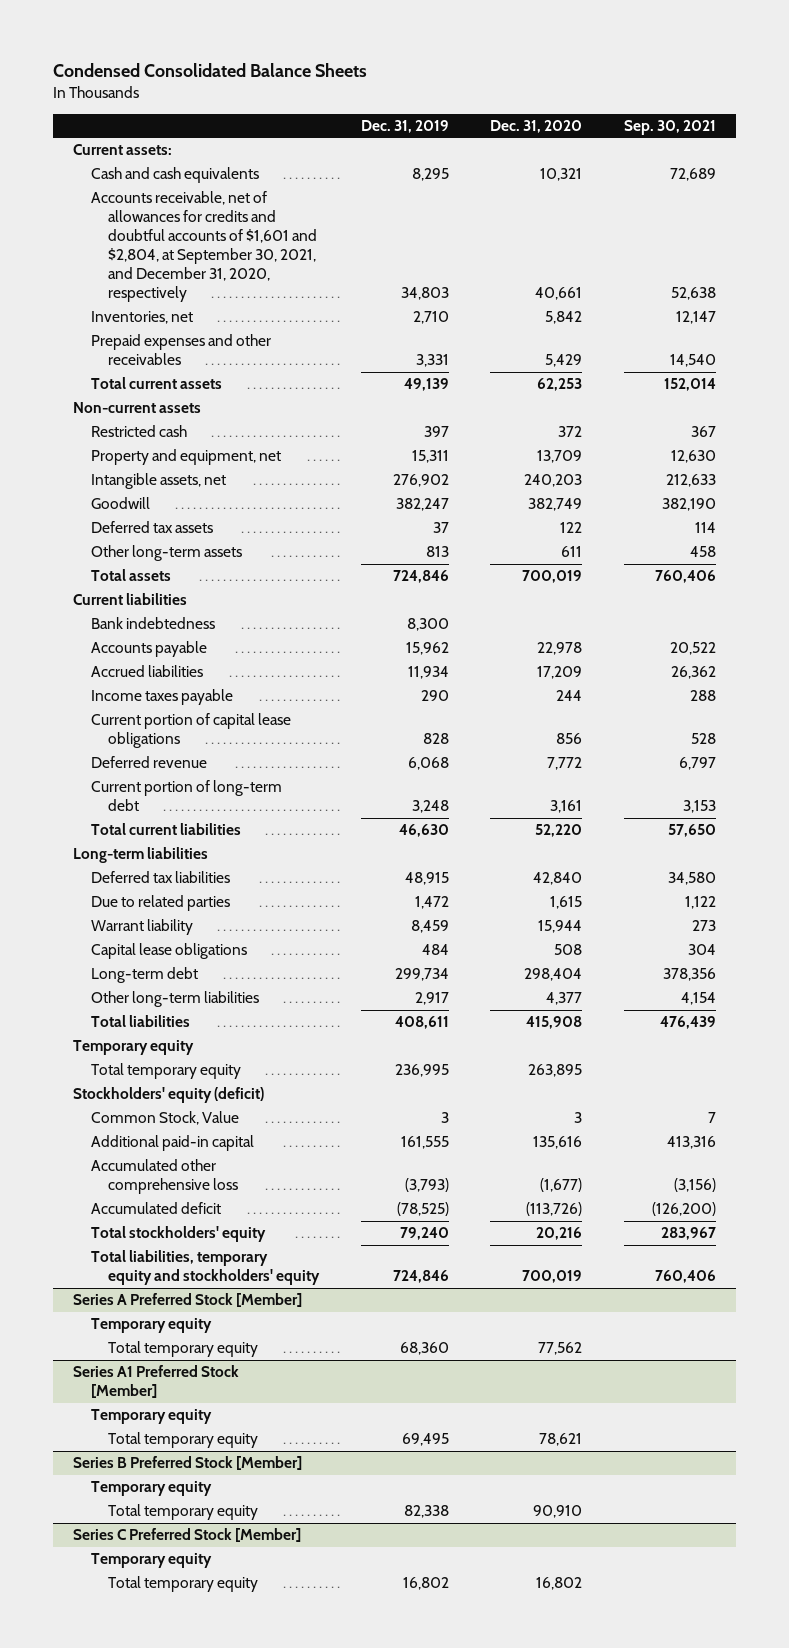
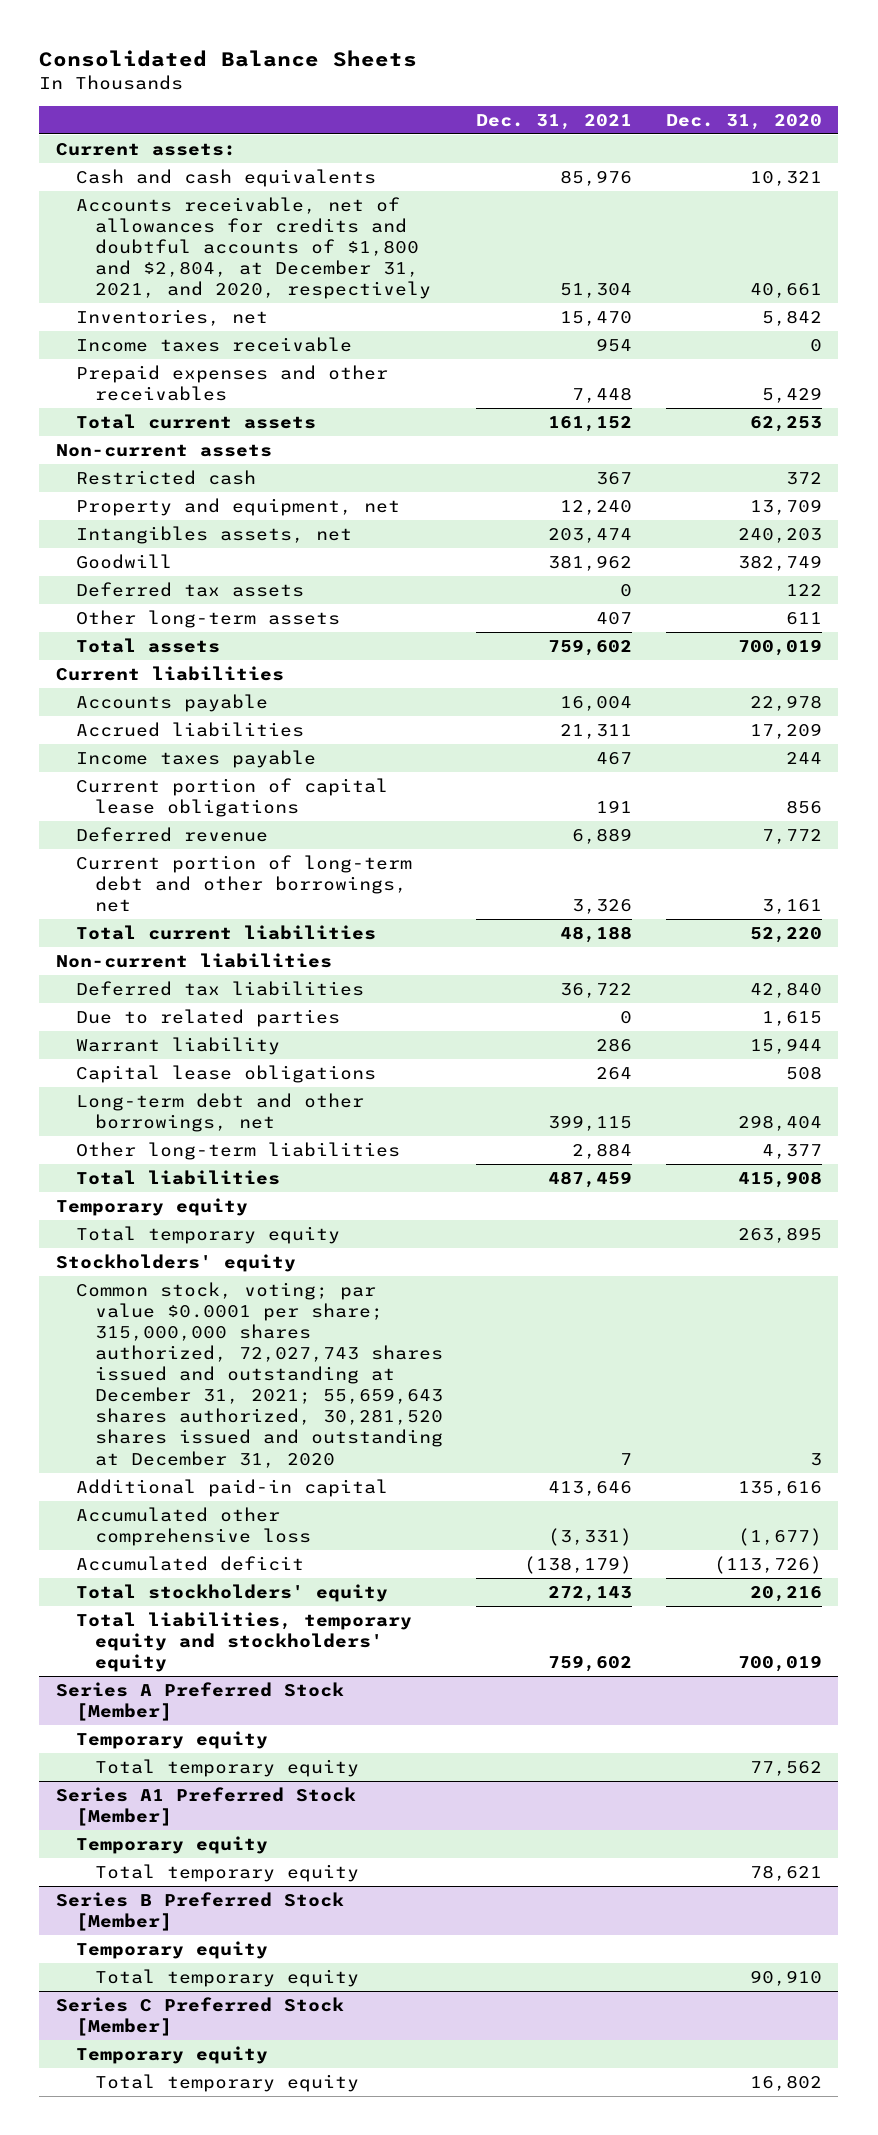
[52,62,367,77] Condensed Consolidated Balance Sheets -> [39,49,418,67] Consolidated Balance Sheets
[360,119,449,133] Dec. 31, 2019 -> none
[623,119,716,135] Sep. 30, 2021 -> none
none -> [476,113,633,130] Dec. 31, 2021
[90,191,318,303] Accounts receivable, net of allowances for credits and doubtful accounts of $1,601 and $2,804, at September 30, 2021, and December 31, 2020, respectively -> [75,196,432,300] Accounts receivable, net of allowances for credits and doubtful accounts of $1,800 and $2,804, at December 31, 2021, and 2020, respectively
none -> [75,336,352,352] Income taxes receivable
[90,473,226,490] Intangible assets, net -> [75,525,352,544] Intangibles assets, net
[90,617,215,630] Bank indebtedness -> none
[90,780,282,812] Current portion of long-term debt -> [75,854,412,913] Current portion of long-term debt and other borrowings, net
[73,847,209,864] Long-term liabilities -> [56,952,333,968] Non-current liabilities
[90,967,198,984] Long-term debt -> [75,1092,364,1133] Long-term debt and other borrowings, net
[73,1087,265,1104] Stockholders' equity (deficit) -> [56,1253,297,1272] Stockholders' equity
[90,1111,239,1126] Common Stock, Value -> [75,1281,444,1468] Common stock, voting; par value $0.0001 per share; 315,000,000 shares authorized, 72,027,743 shares issued and outstanding at December 31, 2021; 55,659,643 shares authorized, 30,281,520 shares issued and outstanding at December 31, 2020

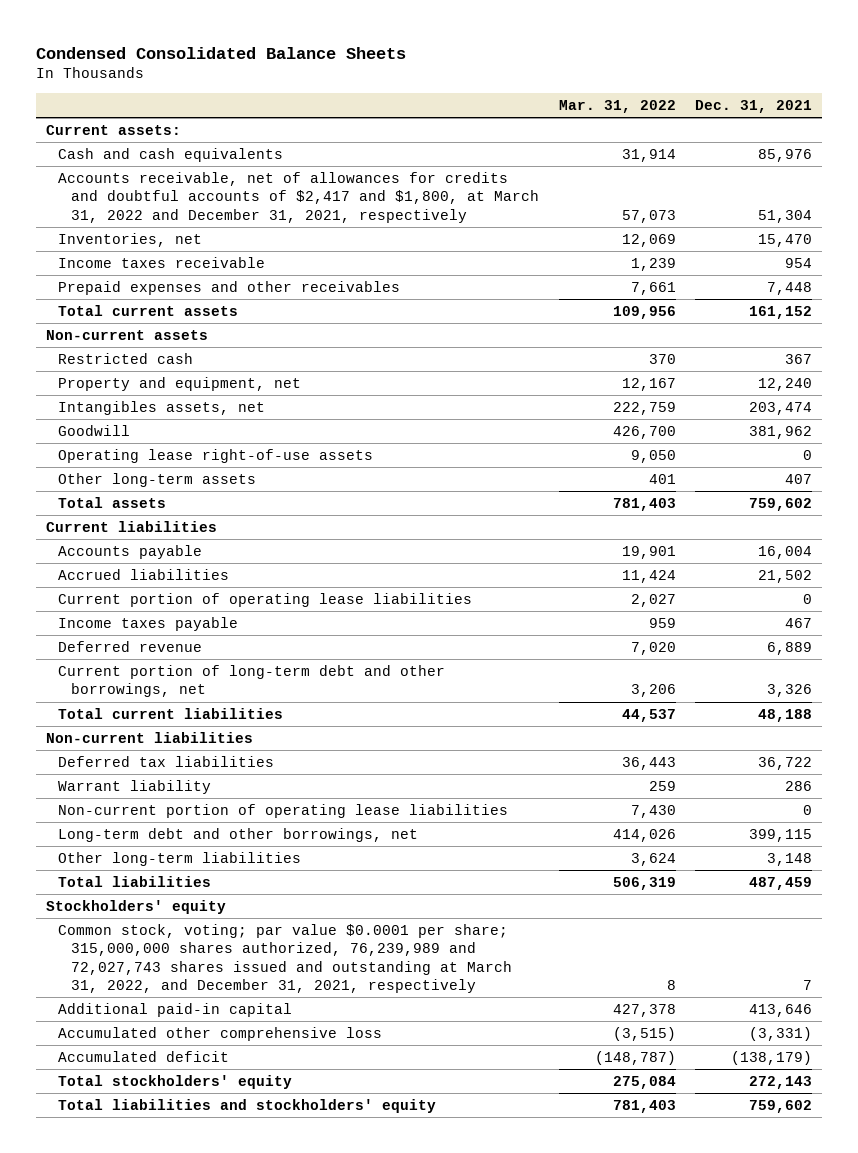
[39,49,418,67] Consolidated Balance Sheets -> [35,46,406,59] Condensed Consolidated Balance Sheets
[665,113,822,130] Dec. 31, 2020 -> none
none -> [558,100,676,114] Mar. 31, 2022
[75,196,432,300] Accounts receivable, net of allowances for credits and doubtful accounts of $1,800 and $2,804, at December 31, 2021, and 2020, respectively -> [58,172,539,223] Accounts receivable, net of allowances for credits and doubtful accounts of $2,417 and $1,800, at March 31, 2022 and December 31, 2021, respectively
[75,581,304,597] Deferred tax assets -> none
none -> [58,449,374,464] Operating lease right-of-use assets
[560,723,633,739] 21,311 -> [758,570,813,584] 21,502
none -> [58,593,473,608] Current portion of operating lease liabilities
[75,777,388,818] Current portion of capital lease obligations -> none
[75,1008,340,1027] Due to related parties -> none
[75,1064,376,1083] Capital lease obligations -> none
none -> [58,804,509,819] Non-current portion of operating lease liabilities
[572,1142,633,1159] 2,884 -> [767,853,813,867] 3,148
[56,1197,249,1216] Temporary equity -> none
[75,1225,340,1244] Total temporary equity -> none
[75,1281,444,1468] Common stock, voting; par value $0.0001 per share; 315,000,000 shares authorized, 72,027,743 shares issued and outstanding at December 31, 2021; 55,659,643 shares authorized, 30,281,520 shares issued and outstanding at December 31, 2020 -> [58,924,512,993] Common stock, voting; par value $0.0001 per share; 315,000,000 shares authorized, 76,239,989 and 72,027,743 shares issued and outstanding at March 31, 2022, and December 31, 2021, respectively
[56,1681,345,1722] Series A Preferred Stock [Member] -> none
[75,1730,268,1749] Temporary equity -> none
[95,1758,360,1777] Total temporary equity -> none
[56,1786,357,1827] Series A1 Preferred Stock [Member] -> none
[75,1835,268,1854] Temporary equity -> none
[95,1863,360,1882] Total temporary equity -> none
[56,1891,345,1932] Series B Preferred Stock [Member] -> none
[75,1940,268,1959] Temporary equity -> none
[95,1968,360,1987] Total temporary equity -> none
[56,1996,345,2037] Series C Preferred Stock [Member] -> none
[75,2045,268,2064] Temporary equity -> none
[95,2073,360,2092] Total temporary equity -> none
[75,1611,412,1673] Total liabilities, temporary equity and stockholders' equity -> [58,1099,437,1114] Total liabilities and stockholders' equity

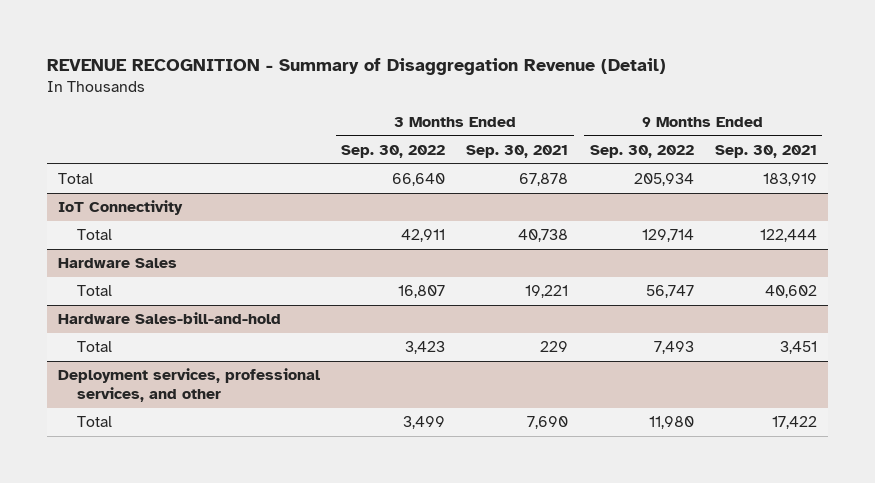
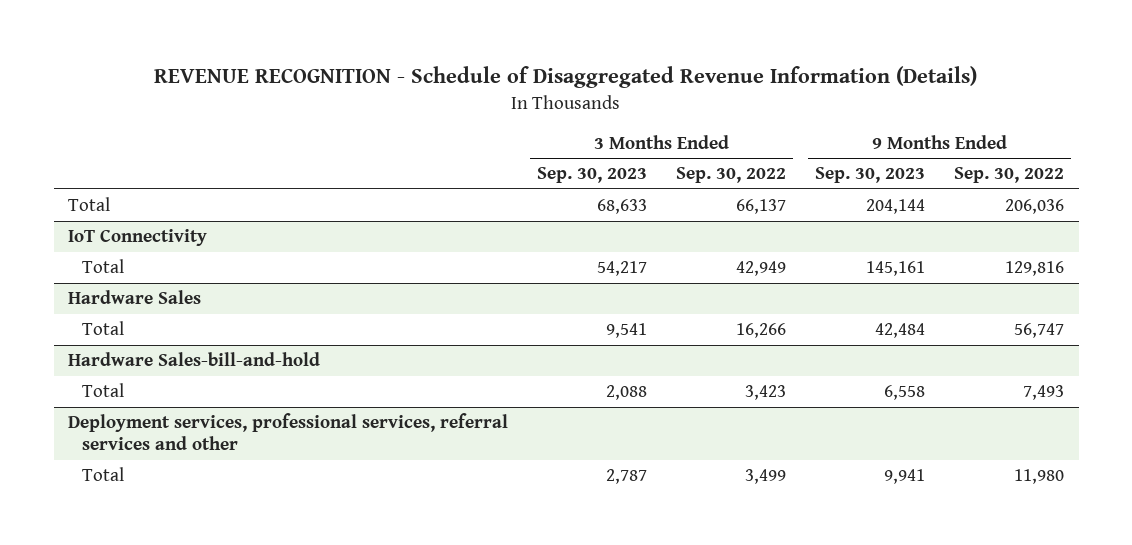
[47,58,667,76] REVENUE RECOGNITION - Summary of Disaggregation Revenue (Detail) -> [154,66,978,89] REVENUE RECOGNITION - Schedule of Disaggregated Revenue Information (Details)
[466,144,569,158] Sep. 30, 2021 -> none
[715,144,818,158] Sep. 30, 2021 -> none
none -> [537,167,648,184] Sep. 30, 2023
none -> [815,167,926,184] Sep. 30, 2023
[392,173,446,187] 66,640 -> [736,199,787,215] 66,137
[633,173,694,187] 205,934 -> [1005,199,1065,215] 206,036
[401,229,446,243] 42,911 -> [736,261,787,277] 42,949
[641,229,694,243] 129,714 -> [1005,261,1065,277] 129,816
[398,285,446,299] 16,807 -> [736,323,787,339] 16,266
[57,368,320,403] Deployment services, professional services, and other -> [68,413,509,451] Deployment services, professional services, referral services and other

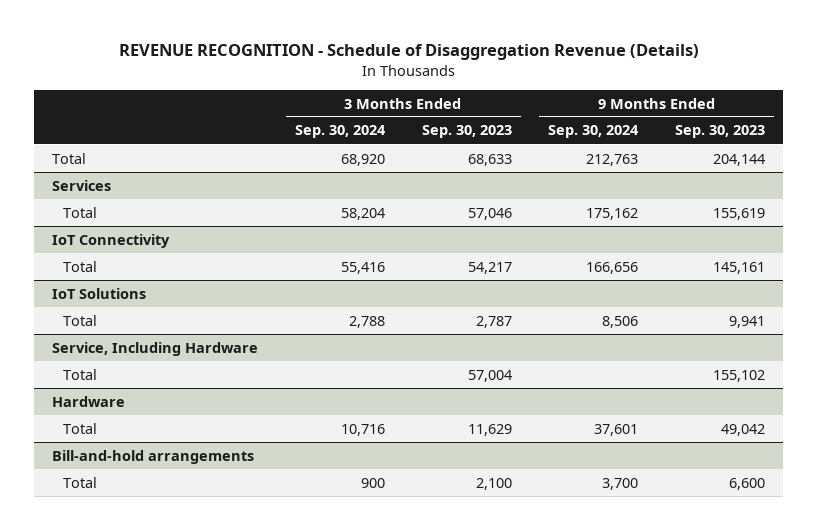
[154,66,978,89] REVENUE RECOGNITION - Schedule of Disaggregated Revenue Information (Details) -> [118,44,699,61] REVENUE RECOGNITION - Schedule of Disaggregation Revenue (Details)
[676,167,787,184] Sep. 30, 2022 -> none
[954,167,1065,184] Sep. 30, 2022 -> none
none -> [295,125,387,139] Sep. 30, 2024
none -> [548,125,640,139] Sep. 30, 2024
none -> [52,179,112,191] Services
none -> [63,206,98,218] Total
[68,290,202,305] Hardware Sales -> none
[82,321,125,336] Total -> none
[68,352,321,367] Hardware Sales-bill-and-hold -> none
[82,383,125,398] Total -> none
[68,413,509,451] Deployment services, professional services, referral services and other -> [52,287,147,299] IoT Solutions
none -> [52,341,259,356] Service, Including Hardware
none -> [63,368,98,380] Total
none -> [52,395,126,407] Hardware
none -> [63,422,98,434] Total
none -> [52,449,255,464] Bill-and-hold arrangements
none -> [63,476,98,488] Total

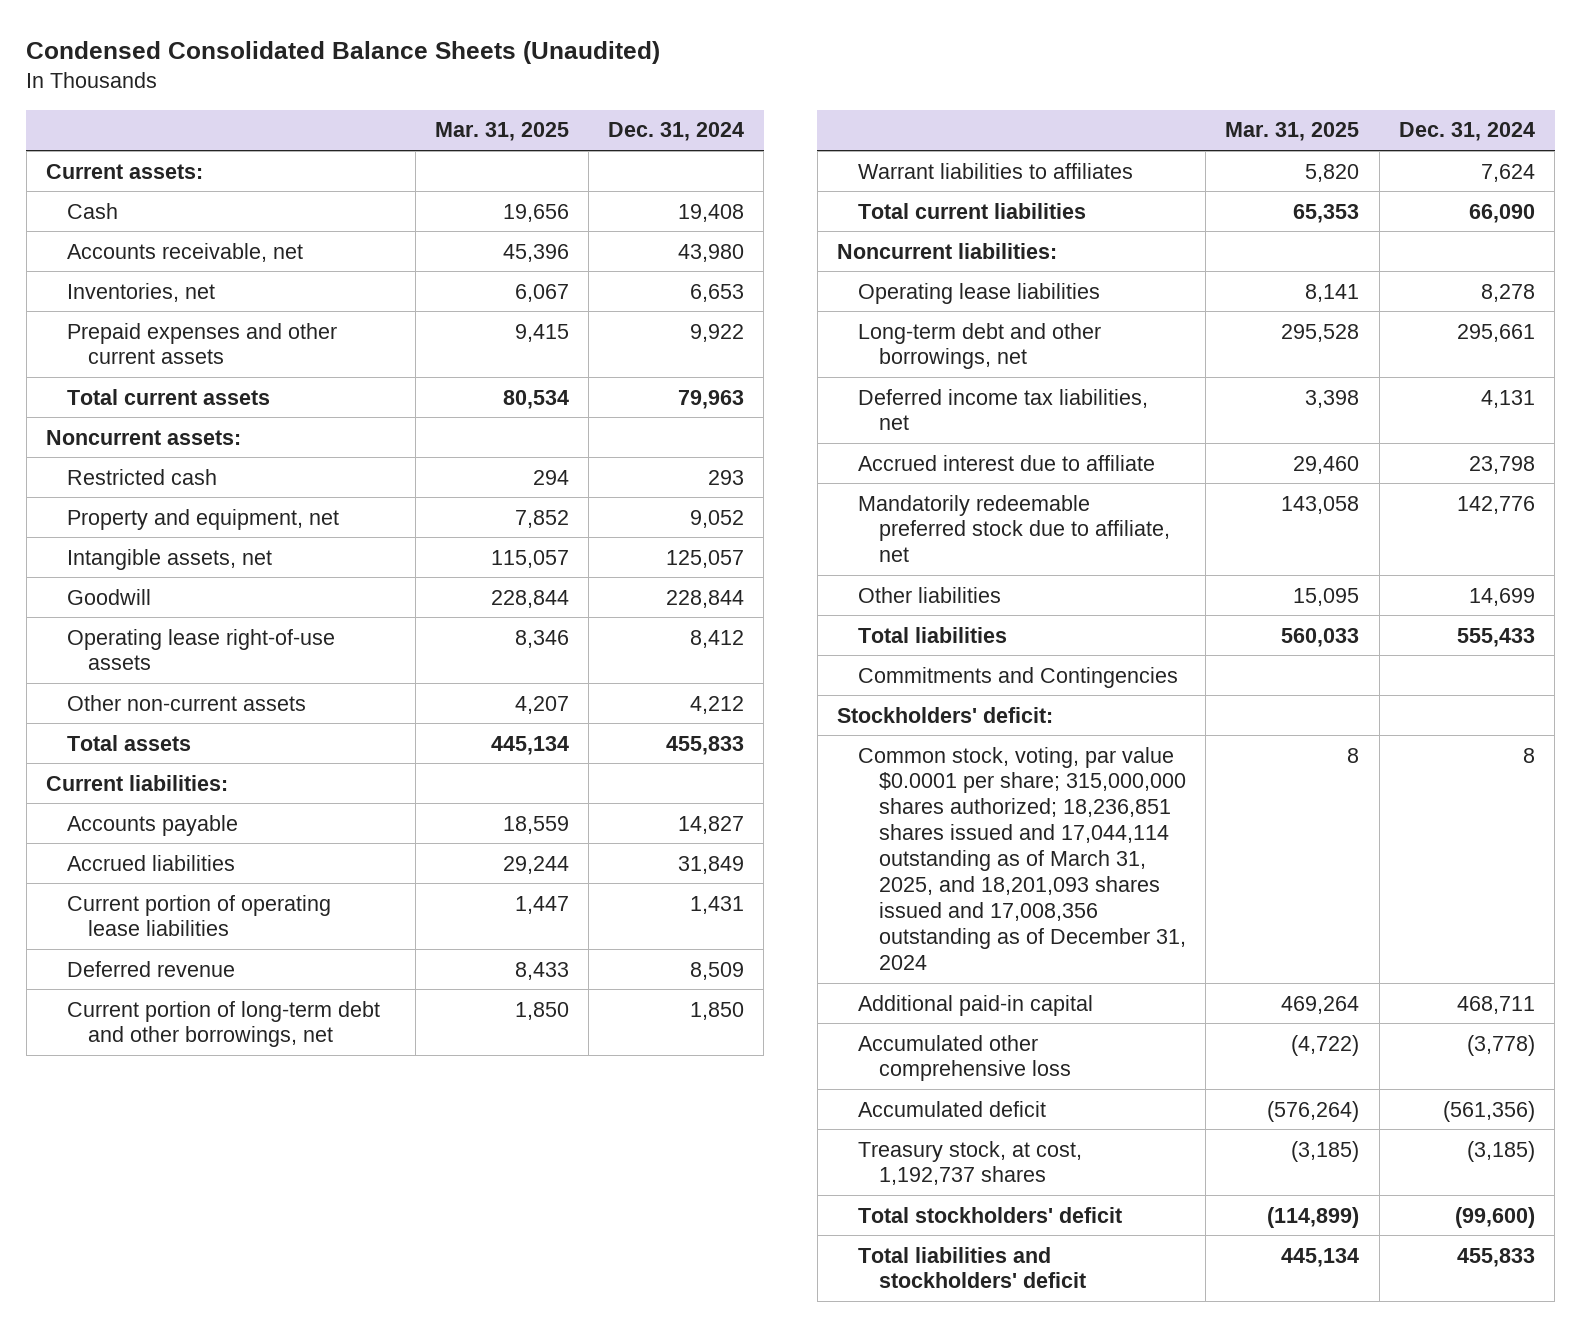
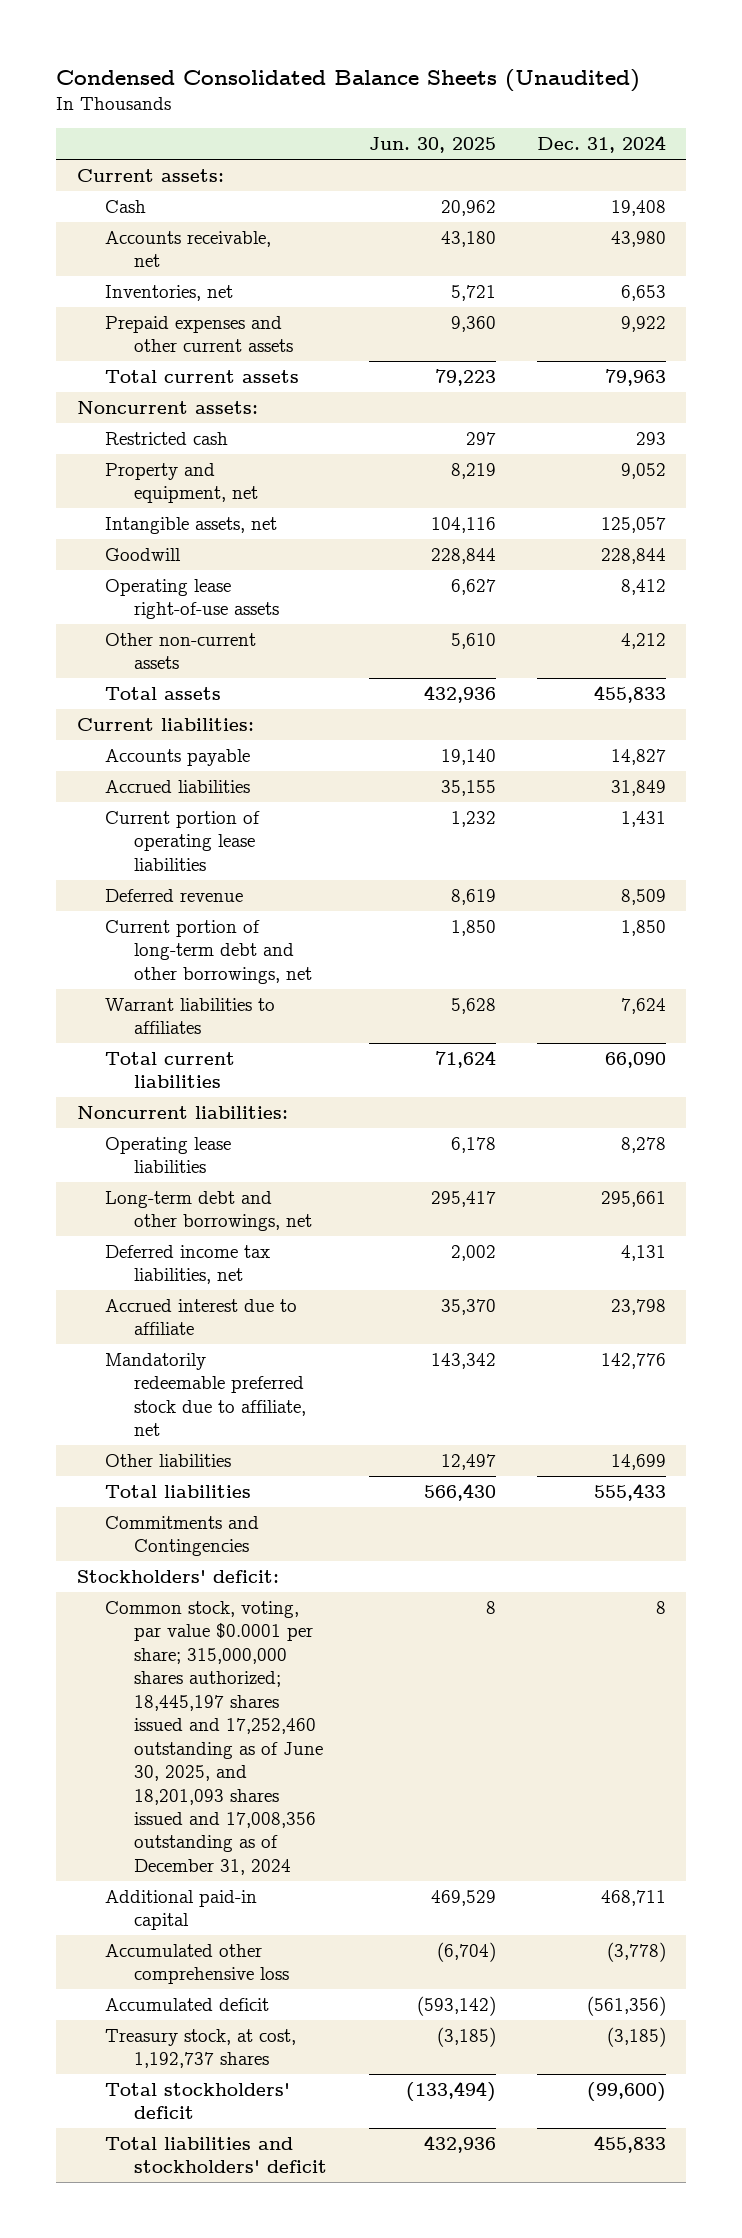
[434,122,569,142] Mar. 31, 2025 -> none
none -> [368,137,496,154] Jun. 30, 2025
[857,746,1187,970] Common stock, voting, par value $0.0001 per share; 315,000,000 shares authorized; 18,236,851 shares issued and 17,044,114 outstanding as of March 31, 2025, and 18,201,093 shares issued and 17,008,356 outstanding as of December 31, 2024 -> [105,1600,324,1875] Common stock, voting, par value $0.0001 per share; 315,000,000 shares authorized; 18,445,197 shares issued and 17,252,460 outstanding as of June 30, 2025, and 18,201,093 shares issued and 17,008,356 outstanding as of December 31, 2024

